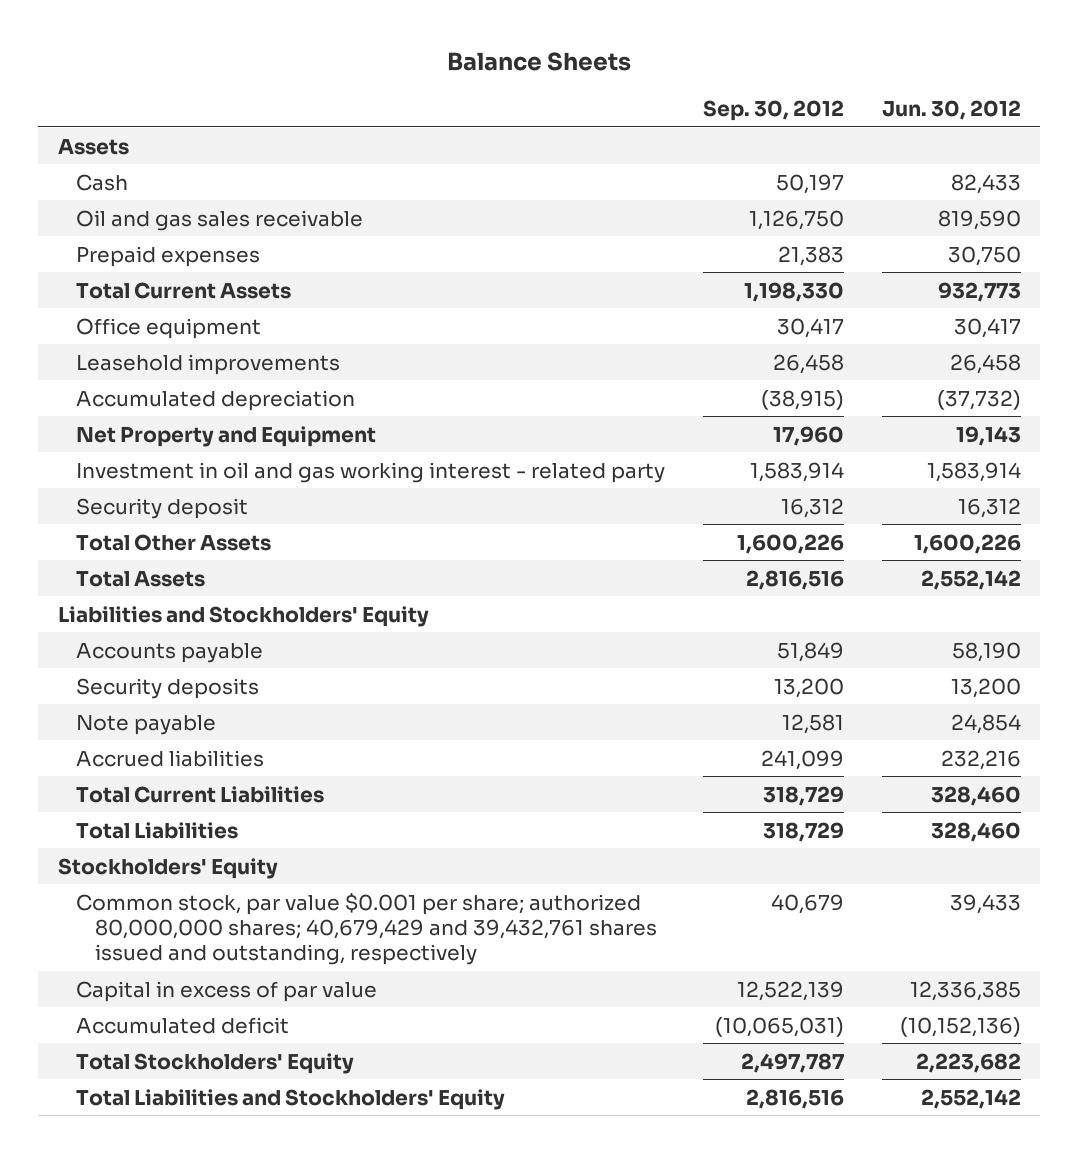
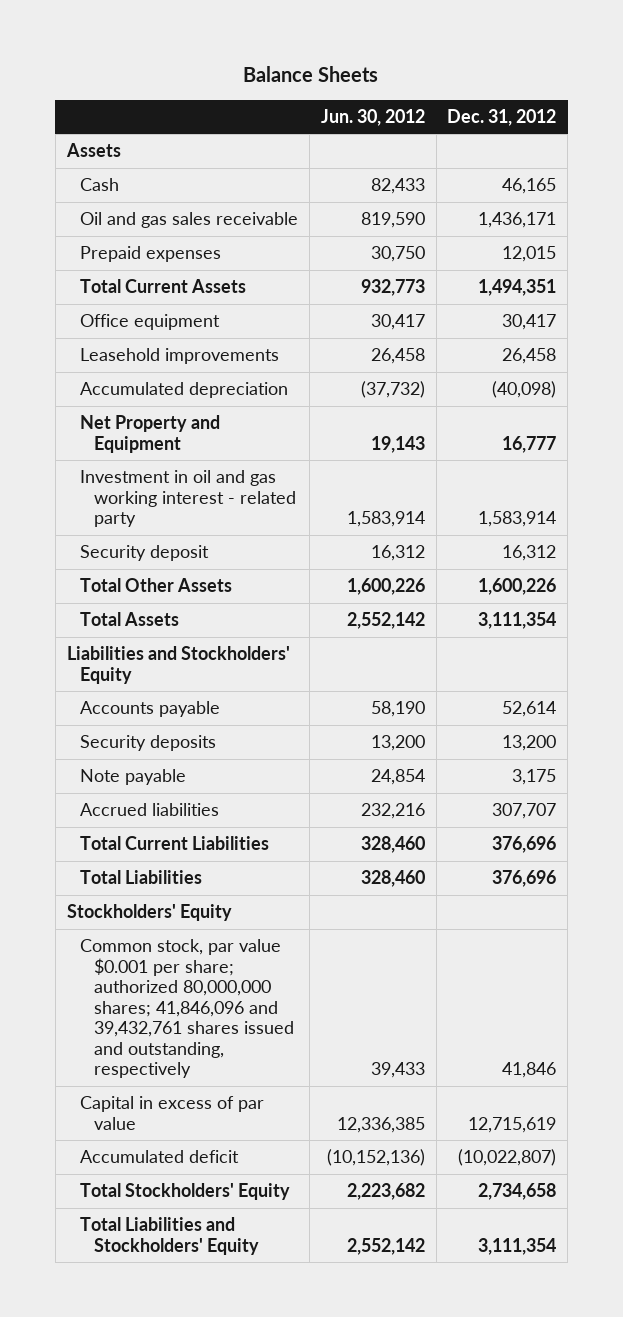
[703,99,845,121] Sep. 30, 2012 -> none
none -> [447,108,557,126] Dec. 31, 2012
[76,892,657,966] Common stock, par value $0.001 per share; authorized 80,000,000 shares; 40,679,429 and 39,432,761 shares issued and outstanding, respectively -> [80,939,294,1079] Common stock, par value $0.001 per share; authorized 80,000,000 shares; 41,846,096 and 39,432,761 shares issued and outstanding, respectively

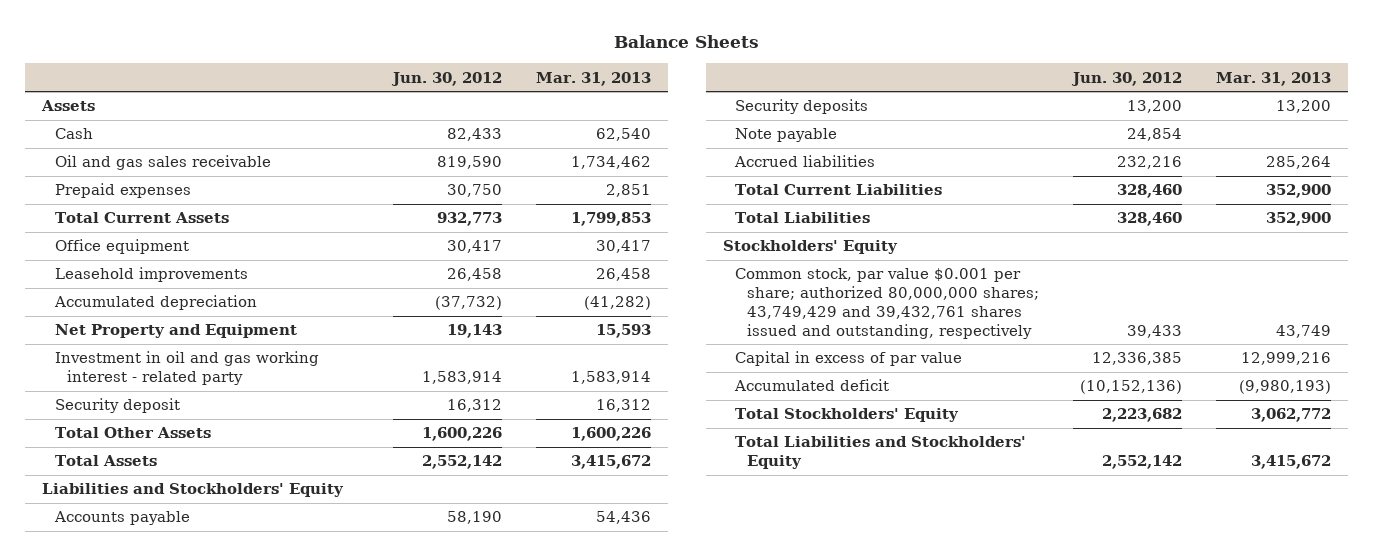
[447,108,557,126] Dec. 31, 2012 -> none
none -> [536,71,652,86] Mar. 31, 2013
[80,939,294,1079] Common stock, par value $0.001 per share; authorized 80,000,000 shares; 41,846,096 and 39,432,761 shares issued and outstanding, respectively -> [734,268,1040,339] Common stock, par value $0.001 per share; authorized 80,000,000 shares; 43,749,429 and 39,432,761 shares issued and outstanding, respectively

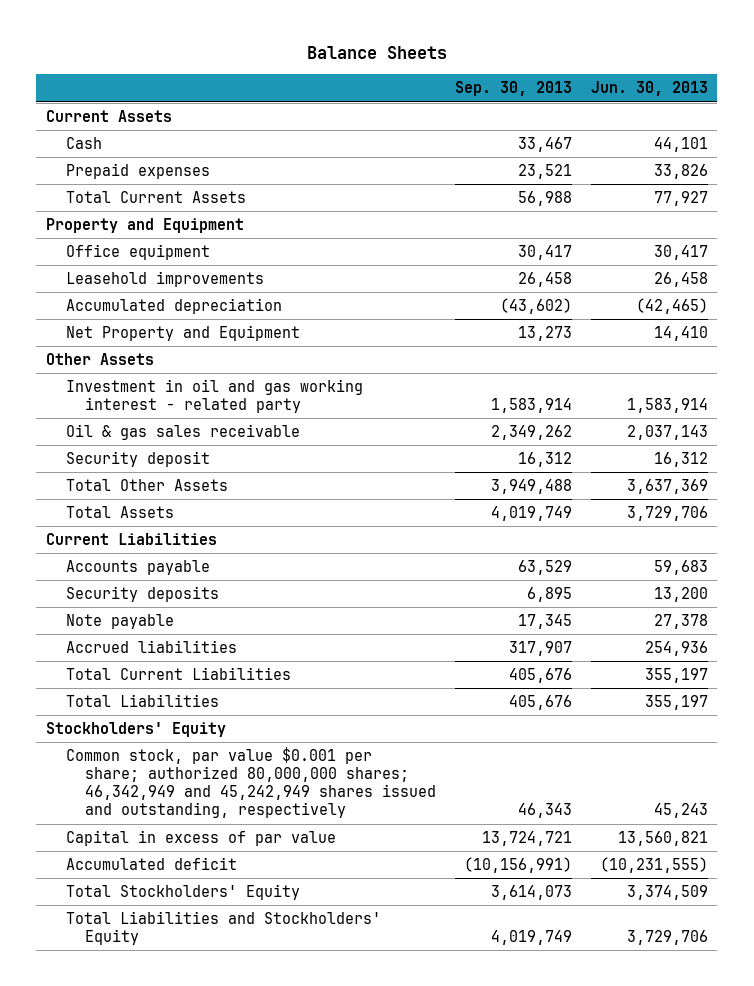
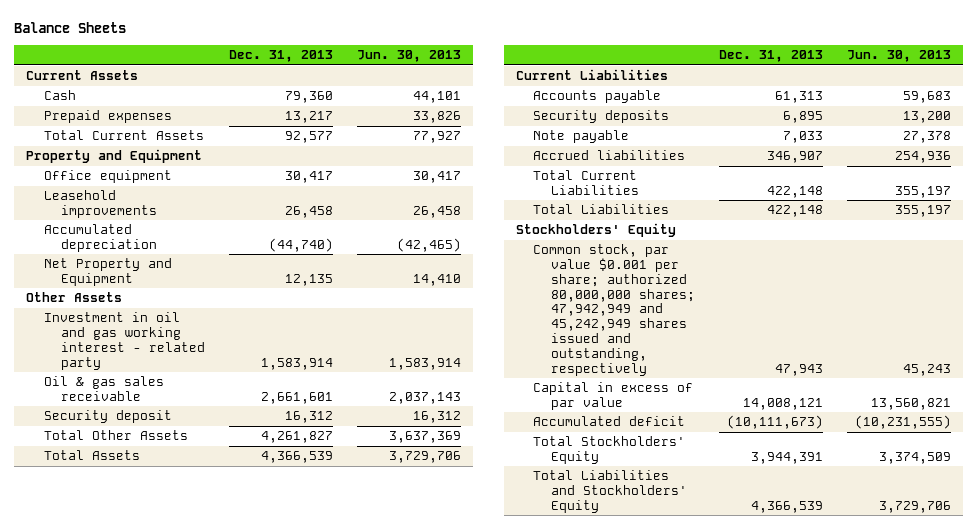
[455,81,573,97] Sep. 30, 2013 -> none
none -> [229,50,334,63] Dec. 31, 2013
[65,747,437,819] Common stock, par value $0.001 per share; authorized 80,000,000 shares; 46,342,949 and 45,242,949 shares issued and outstanding, respectively -> [533,244,695,376] Common stock, par value $0.001 per share; authorized 80,000,000 shares; 47,942,949 and 45,242,949 shares issued and outstanding, respectively

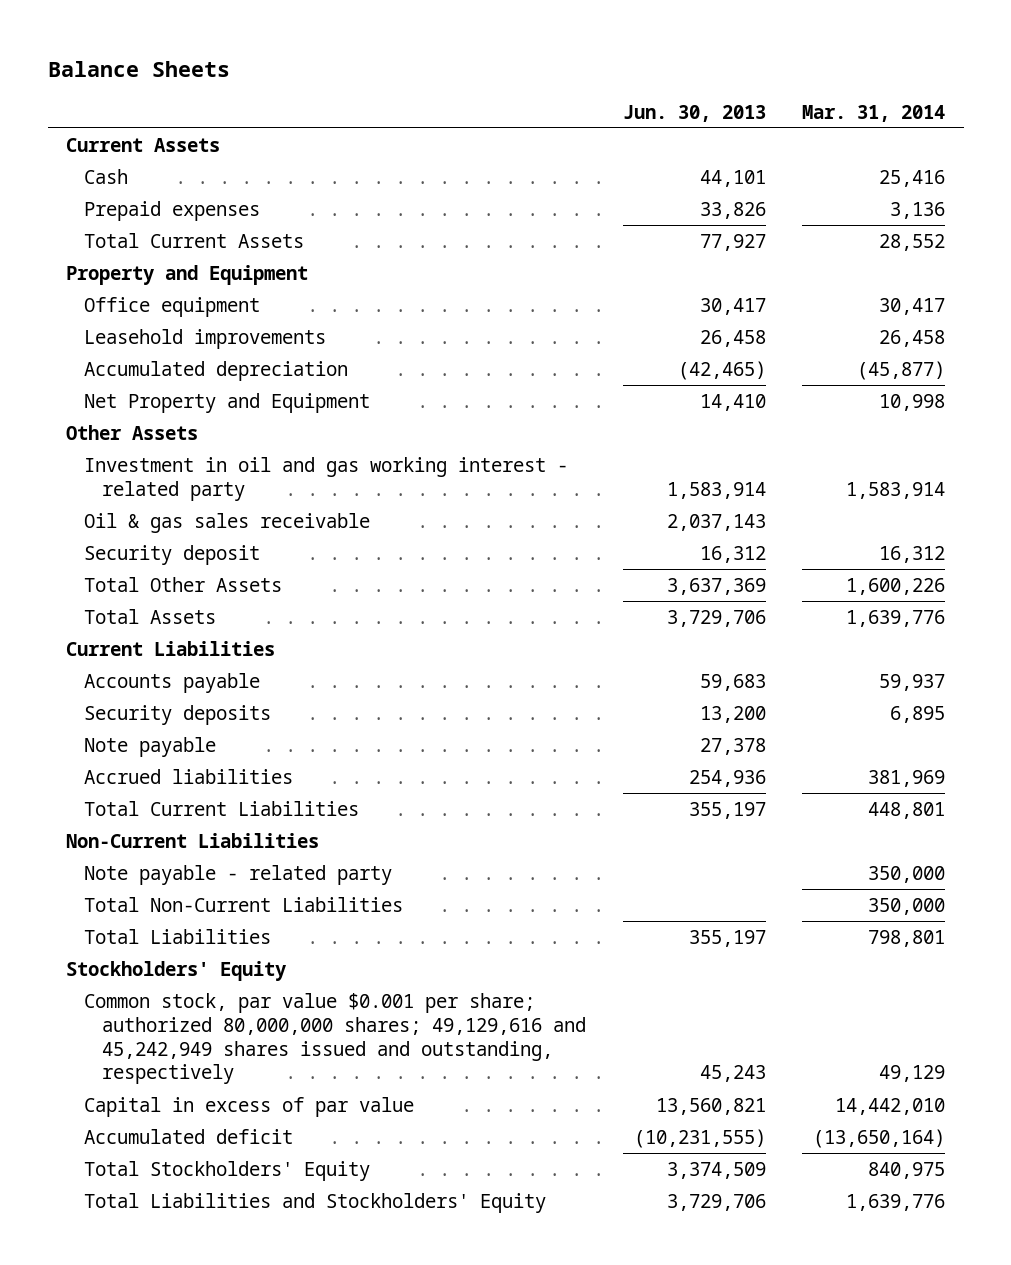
[229,50,334,63] Dec. 31, 2013 -> none
none -> [802,104,946,122] Mar. 31, 2014
none -> [66,832,320,848] Non-Current Liabilities
none -> [84,864,393,885] Note payable - related party
none -> [84,896,404,912] Total Non-Current Liabilities
[533,244,695,376] Common stock, par value $0.001 per share; authorized 80,000,000 shares; 47,942,949 and 45,242,949 shares issued and outstanding, respectively -> [84,992,586,1085] Common stock, par value $0.001 per share; authorized 80,000,000 shares; 49,129,616 and 45,242,949 shares issued and outstanding, respectively

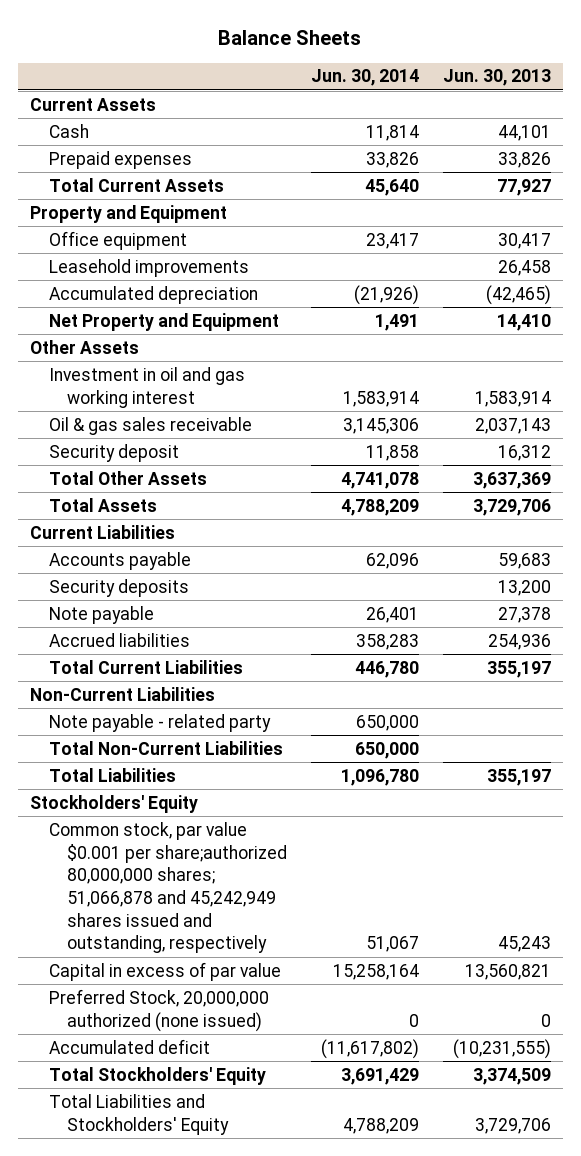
[802,104,946,122] Mar. 31, 2014 -> none
none -> [311,69,420,87] Jun. 30, 2014
[84,456,569,501] Investment in oil and gas working interest - related party -> [48,366,245,408] Investment in oil and gas working interest
[84,992,586,1085] Common stock, par value $0.001 per share; authorized 80,000,000 shares; 49,129,616 and 45,242,949 shares issued and outstanding, respectively -> [48,821,288,954] Common stock, par value $0.001 per share;authorized 80,000,000 shares; 51,066,878 and 45,242,949 shares issued and outstanding, respectively
none -> [48,988,269,1032] Preferred Stock, 20,000,000 authorized (none issued)

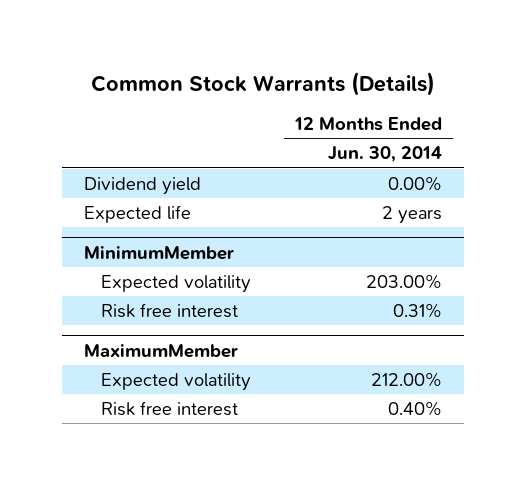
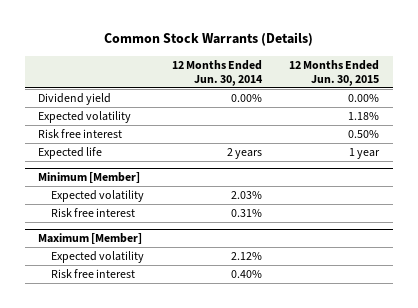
none -> [289,59,380,86] 12 Months Ended Jun. 30, 2015
none -> [38,110,132,123] Expected volatility
none -> [38,128,123,138] Risk free interest
[84,245,235,260] MinimumMember -> none
none -> [38,172,141,184] Minimum [Member]
[366,273,443,289] 203.00% -> [230,190,262,199] 2.03%
[84,343,239,358] MaximumMember -> none
none -> [38,233,143,245] Maximum [Member]
[371,371,443,387] 212.00% -> [230,251,262,260] 2.12%

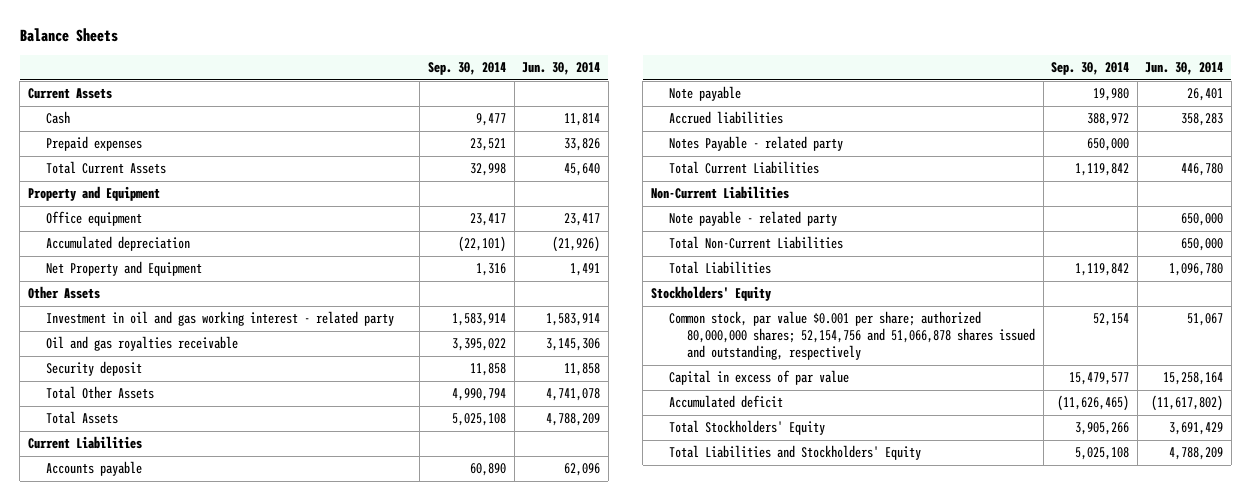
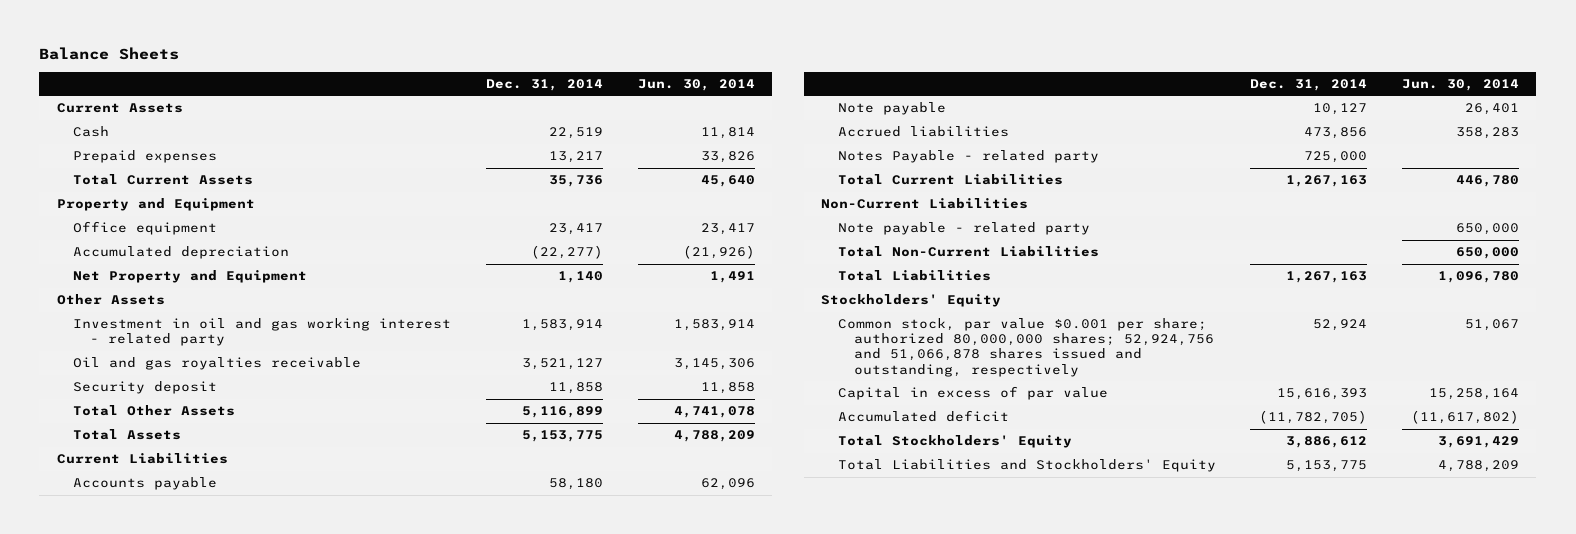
[427,62,506,76] Sep. 30, 2014 -> none
none -> [485,79,603,92] Dec. 31, 2014
[668,311,1035,361] Common stock, par value $0.001 per share; authorized 80,000,000 shares; 52,154,756 and 51,066,878 shares issued and outstanding, respectively -> [837,318,1215,377] Common stock, par value $0.001 per share; authorized 80,000,000 shares; 52,924,756 and 51,066,878 shares issued and outstanding, respectively

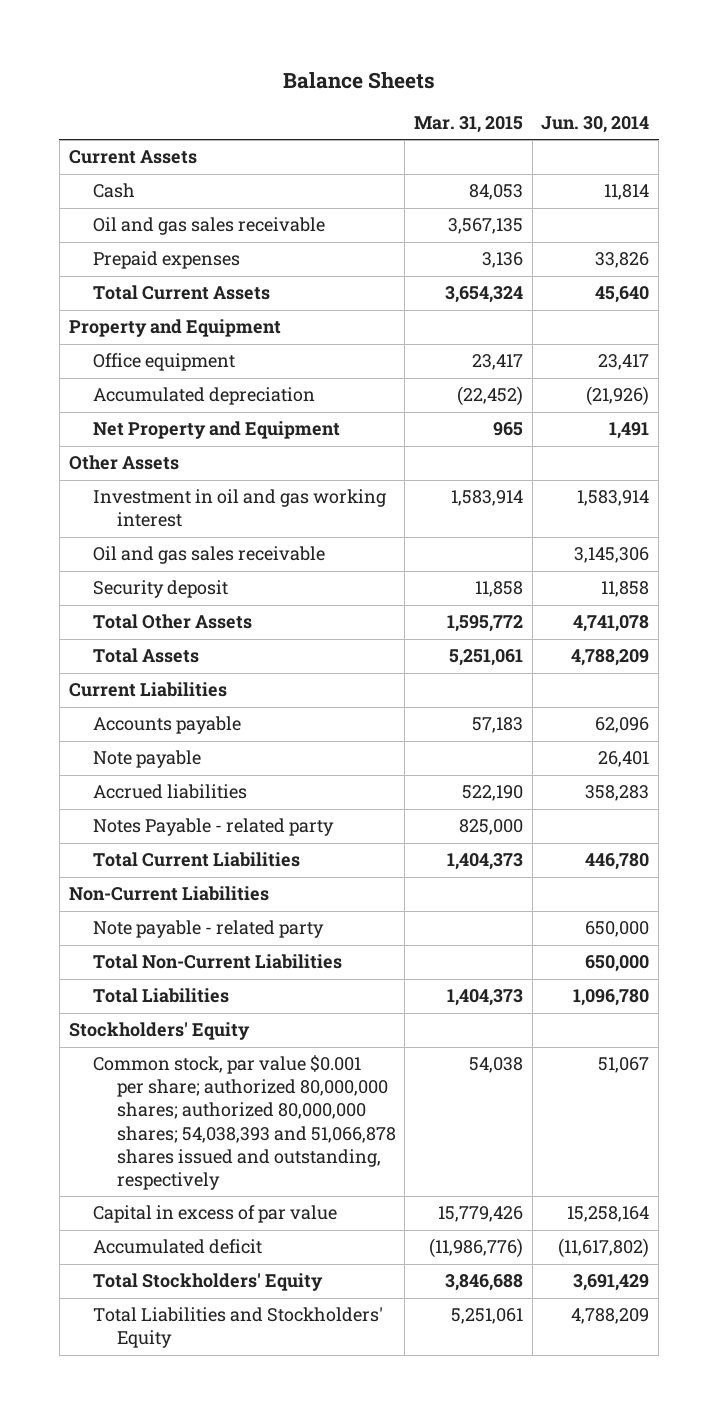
[485,79,603,92] Dec. 31, 2014 -> none
none -> [414,115,524,133] Mar. 31, 2015
none -> [92,217,325,236] Oil and gas sales receivable
[73,318,452,347] Investment in oil and gas working interest - related party -> [92,489,386,528] Investment in oil and gas working interest
[73,357,362,371] Oil and gas royalties receivable -> [92,546,325,565] Oil and gas sales receivable
[837,318,1215,377] Common stock, par value $0.001 per share; authorized 80,000,000 shares; 52,924,756 and 51,066,878 shares issued and outstanding, respectively -> [92,1055,396,1190] Common stock, par value $0.001 per share; authorized 80,000,000 shares; authorized 80,000,000 shares; 54,038,393 and 51,066,878 shares issued and outstanding, respectively

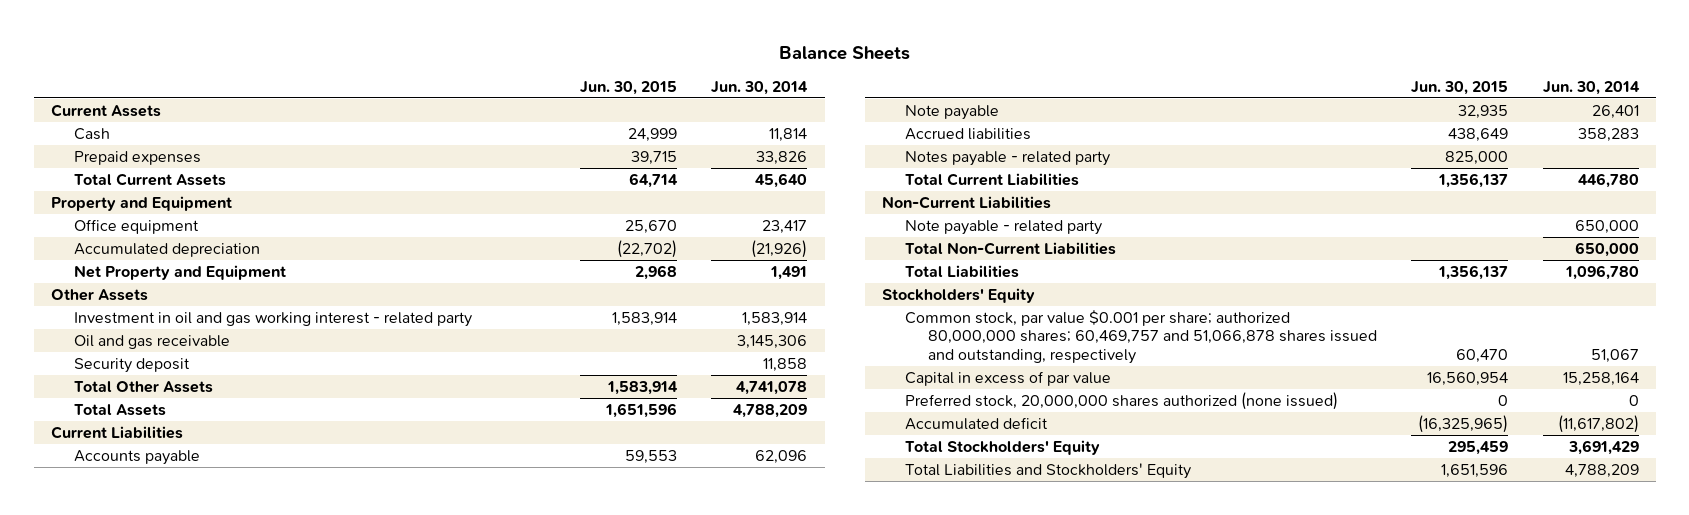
[414,115,524,133] Mar. 31, 2015 -> none
none -> [580,80,678,95] Jun. 30, 2015
[92,217,325,236] Oil and gas sales receivable -> none
[92,489,386,528] Investment in oil and gas working interest -> [73,311,472,327] Investment in oil and gas working interest - related party
[92,546,325,565] Oil and gas sales receivable -> [73,334,230,349] Oil and gas receivable
[92,818,334,837] Notes Payable - related party -> [904,150,1110,166] Notes payable - related party
[92,1055,396,1190] Common stock, par value $0.001 per share; authorized 80,000,000 shares; authorized 80,000,000 shares; 54,038,393 and 51,066,878 shares issued and outstanding, respectively -> [904,309,1378,365] Common stock, par value $0.001 per share; authorized 80,000,000 shares; 60,469,757 and 51,066,878 shares issued and outstanding, respectively
none -> [904,391,1338,410] Preferred stock, 20,000,000 shares authorized (none issued)

